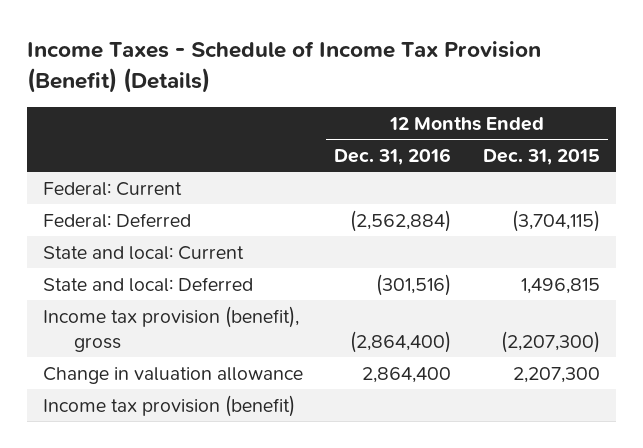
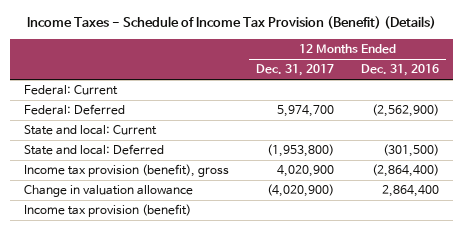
[482,149,600,166] Dec. 31, 2015 -> none
none -> [255,64,334,77] Dec. 31, 2017
[350,209,452,232] (2,562,884) -> [372,104,440,118] (2,562,900)
[376,273,452,296] (301,516) -> [383,144,440,158] (301,500)

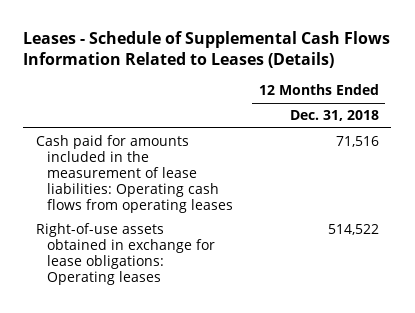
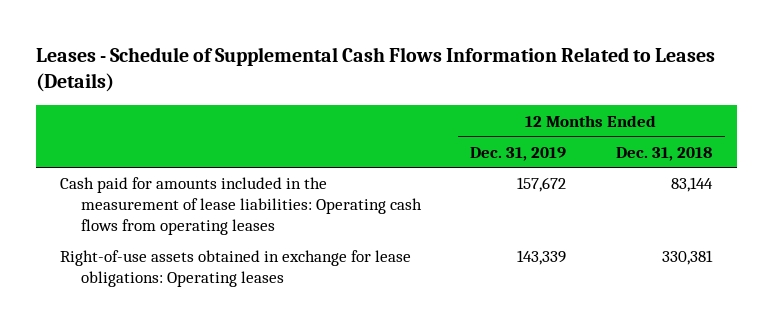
none -> [470,146,567,161] Dec. 31, 2019
[335,136,379,148] 71,516 -> [671,177,714,193] 83,144
[327,224,379,236] 514,522 -> [662,250,714,266] 330,381

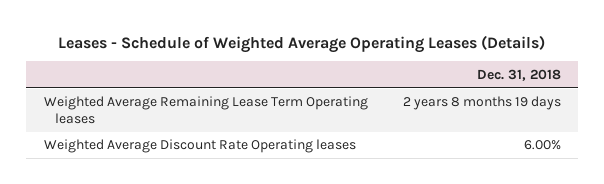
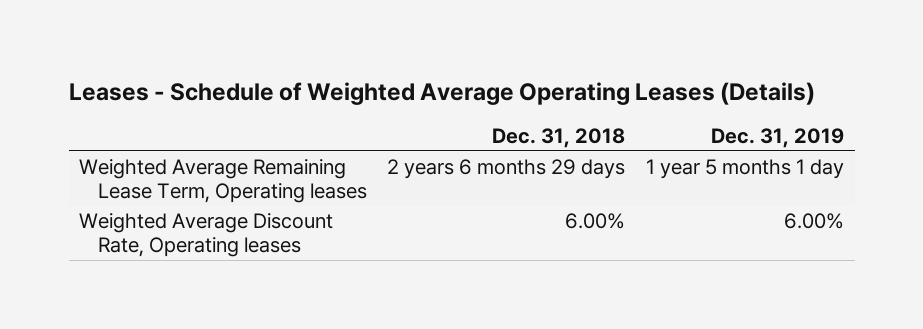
none -> [711,127,845,148] Dec. 31, 2019
[43,96,368,125] Weighted Average Remaining Lease Term Operating leases -> [79,159,367,204] Weighted Average Remaining Lease Term, Operating leases
[402,96,561,111] 2 years 8 months 19 days -> [387,159,626,180] 2 years 6 months 29 days
[43,139,356,154] Weighted Average Discount Rate Operating leases -> [79,213,334,258] Weighted Average Discount Rate, Operating leases

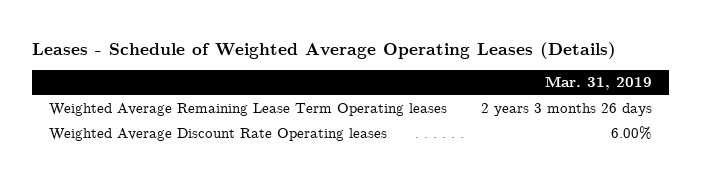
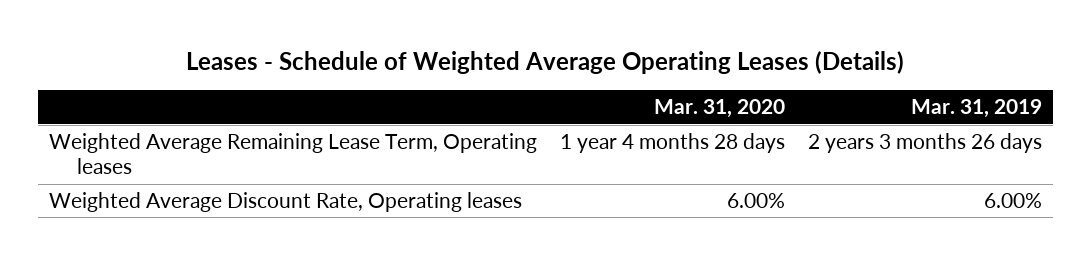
none -> [653,99,785,119] Mar. 31, 2020
[49,103,448,117] Weighted Average Remaining Lease Term Operating leases -> [49,133,538,175] Weighted Average Remaining Lease Term, Operating leases
[49,128,388,142] Weighted Average Discount Rate Operating leases -> [49,192,523,213] Weighted Average Discount Rate, Operating leases

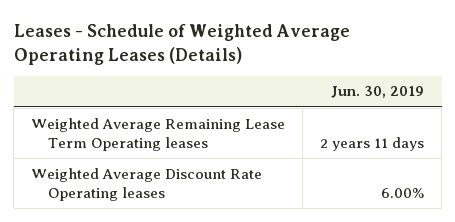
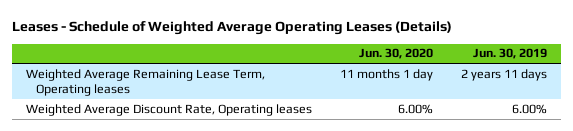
none -> [358,48,433,60] Jun. 30, 2020
[31,117,286,152] Weighted Average Remaining Lease Term Operating leases -> [25,68,265,97] Weighted Average Remaining Lease Term, Operating leases
[31,167,263,202] Weighted Average Discount Rate Operating leases -> [25,103,312,116] Weighted Average Discount Rate, Operating leases

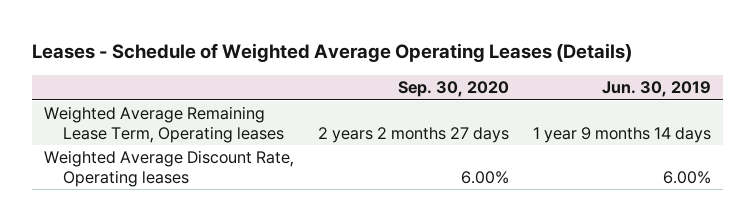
[358,48,433,60] Jun. 30, 2020 -> none
none -> [398,81,510,98] Sep. 30, 2020
[460,68,547,81] 2 years 11 days -> [532,126,711,143] 1 year 9 months 14 days

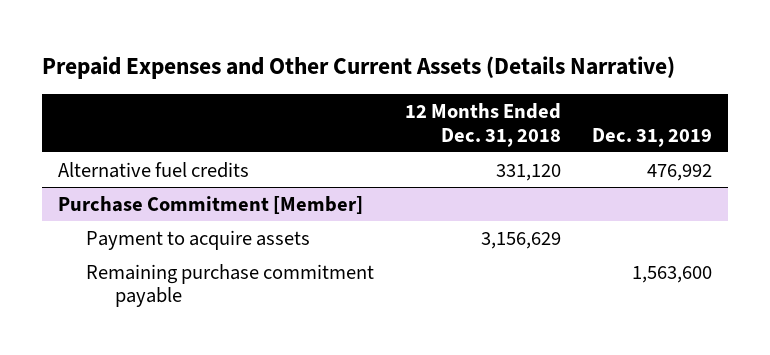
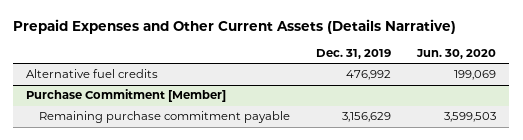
[405,102,562,147] 12 Months Ended Dec. 31, 2018 -> none
none -> [416,49,497,60] Jun. 30, 2020
[86,229,311,250] Payment to acquire assets -> none
[632,265,713,283] 1,563,600 -> [342,112,392,123] 3,156,629

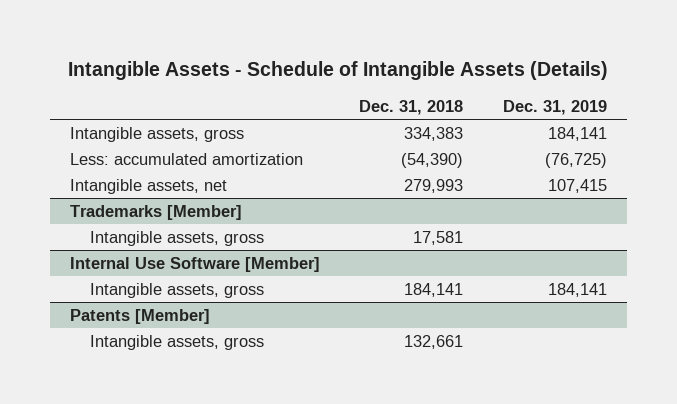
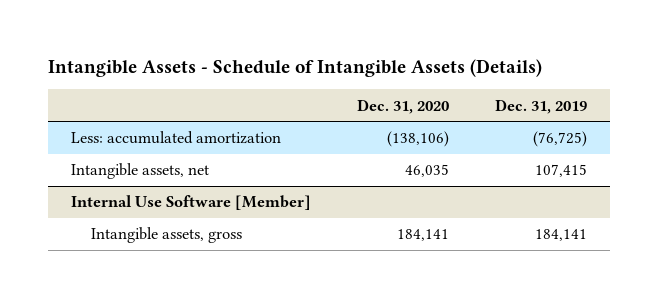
[359,99,464,115] Dec. 31, 2018 -> none
none -> [356,98,449,114] Dec. 31, 2020
[69,127,244,143] Intangible assets, gross -> none
[69,205,242,221] Trademarks [Member] -> none
[90,231,265,247] Intangible assets, gross -> none
[69,309,210,325] Patents [Member] -> none
[90,335,265,351] Intangible assets, gross -> none

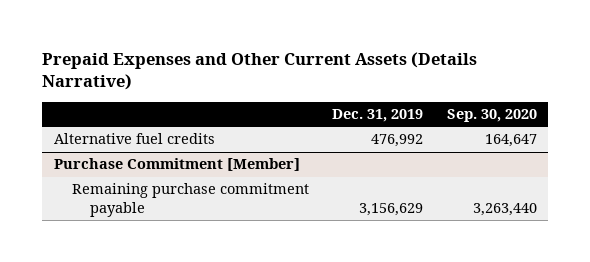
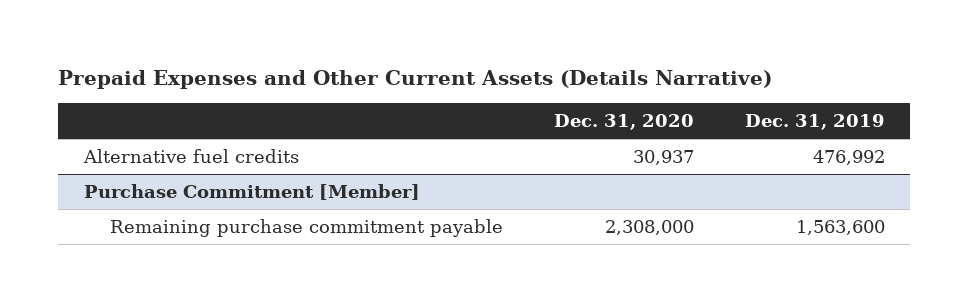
[446,109,537,123] Sep. 30, 2020 -> none
none -> [553,113,694,130] Dec. 31, 2020
[359,203,424,217] 3,156,629 -> [795,220,885,236] 1,563,600

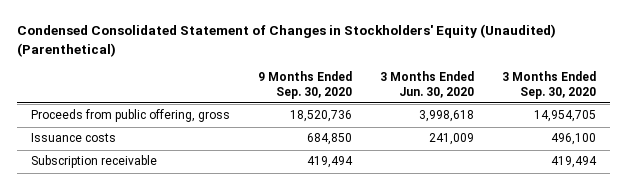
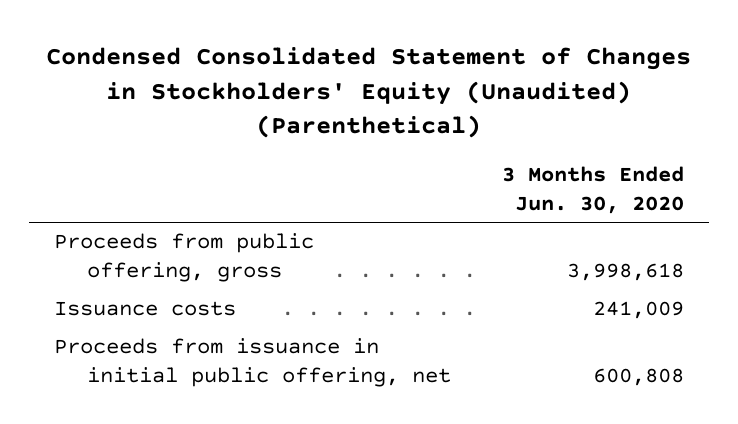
[257,71,352,99] 9 Months Ended Sep. 30, 2020 -> none
[502,71,597,99] 3 Months Ended Sep. 30, 2020 -> none
[30,155,157,169] Subscription receivable -> none
none -> [54,338,452,388] Proceeds from issuance in initial public offering, net

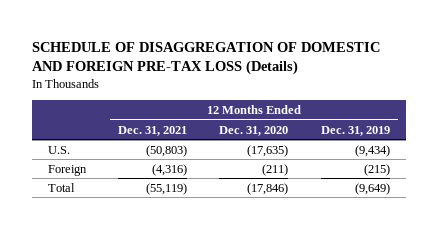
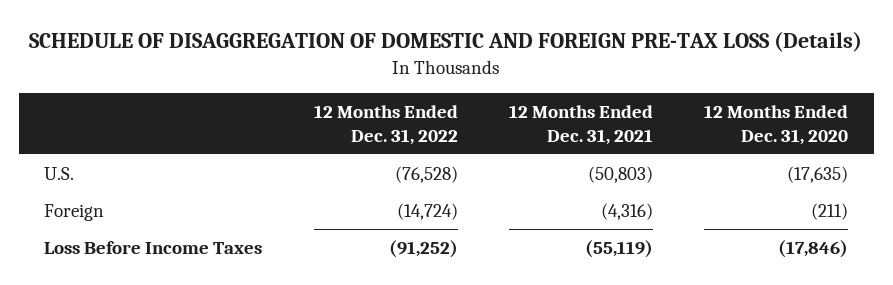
[320,125,390,136] Dec. 31, 2019 -> none
none -> [313,105,458,145] 12 Months Ended Dec. 31, 2022
[48,182,76,192] Total -> [44,240,263,254] Loss Before Income Taxes

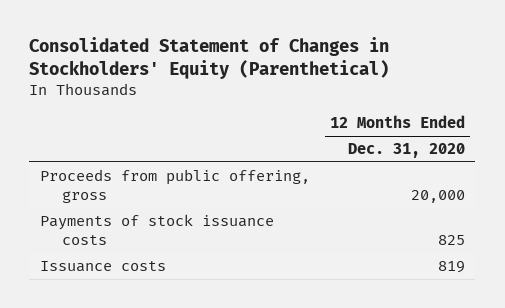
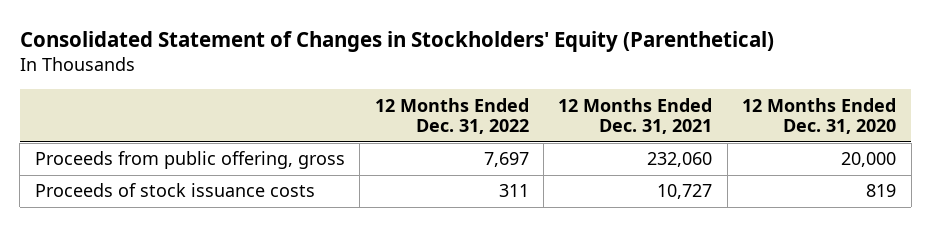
none -> [374,97,529,135] 12 Months Ended Dec. 31, 2022
none -> [558,97,713,135] 12 Months Ended Dec. 31, 2021
[39,214,274,246] Payments of stock issuance costs -> none
[39,261,166,273] Issuance costs -> [34,183,315,198] Proceeds of stock issuance costs

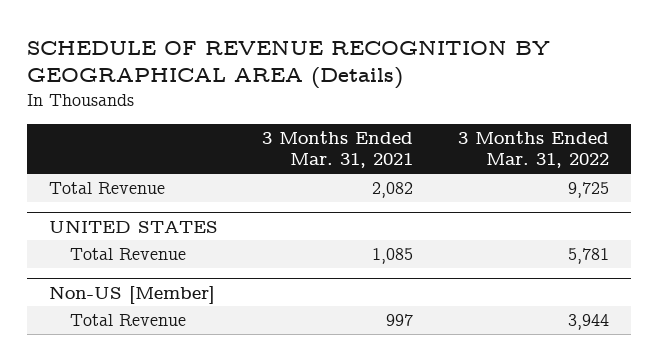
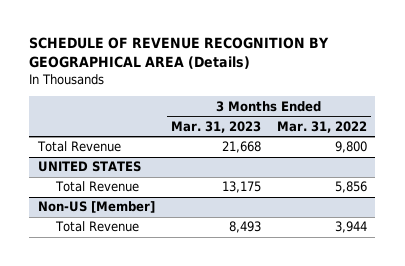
[262,131,414,169] 3 Months Ended Mar. 31, 2021 -> none
none -> [170,120,261,133] Mar. 31, 2023
[567,182,609,199] 9,725 -> [335,141,368,154] 9,800
[567,248,609,265] 5,781 -> [335,181,368,194] 5,856

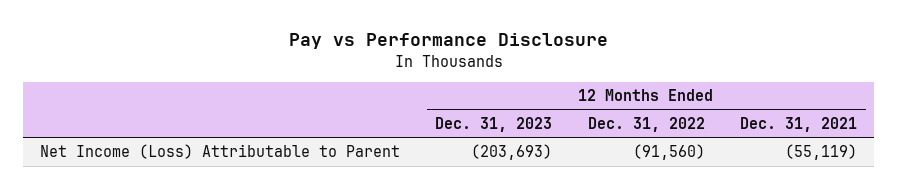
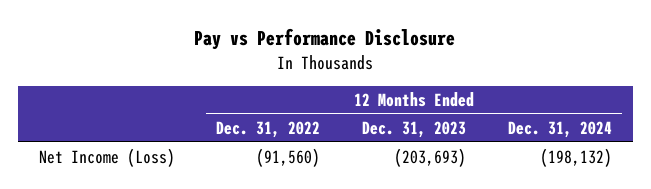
[739,116,857,132] Dec. 31, 2021 -> none
none -> [507,120,612,138] Dec. 31, 2024
[40,144,401,160] Net Income (Loss) Attributable to Parent -> [38,148,175,168] Net Income (Loss)

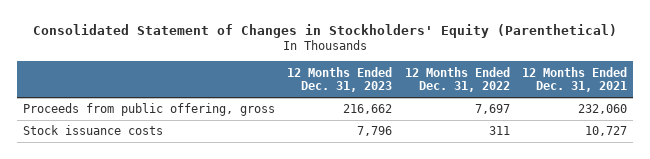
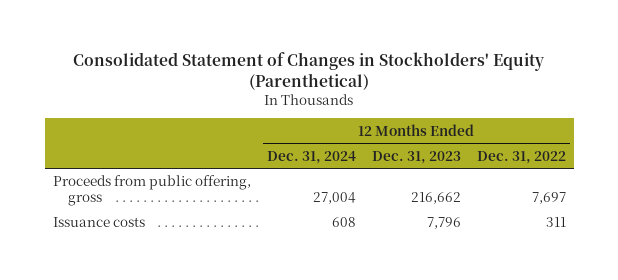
[522,66,628,93] 12 Months Ended Dec. 31, 2021 -> none
none -> [266,150,356,164] Dec. 31, 2024
[23,125,164,136] Stock issuance costs -> [52,217,145,228] Issuance costs

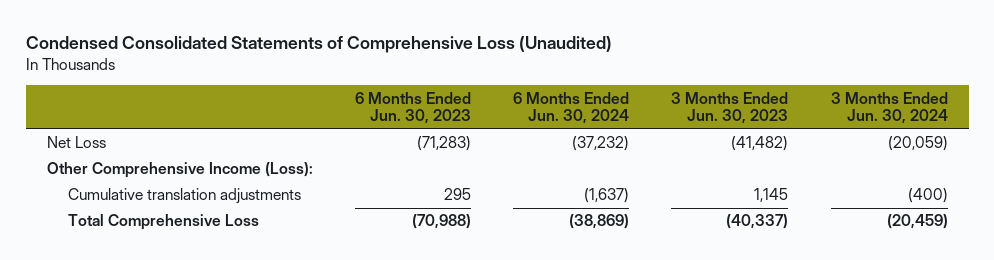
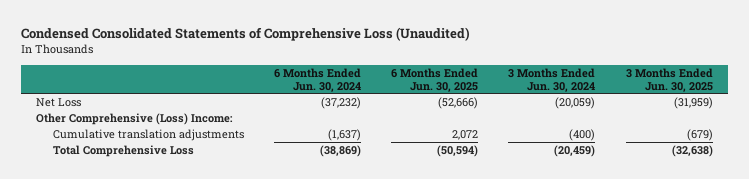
[355,91,472,125] 6 Months Ended Jun. 30, 2023 -> none
[671,91,789,125] 3 Months Ended Jun. 30, 2023 -> none
none -> [391,67,479,92] 6 Months Ended Jun. 30, 2025
none -> [625,67,713,92] 3 Months Ended Jun. 30, 2025
[46,162,313,179] Other Comprehensive Income (Loss): -> [36,112,234,125] Other Comprehensive (Loss) Income:

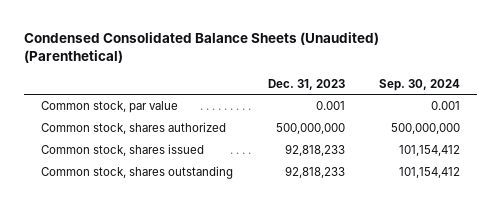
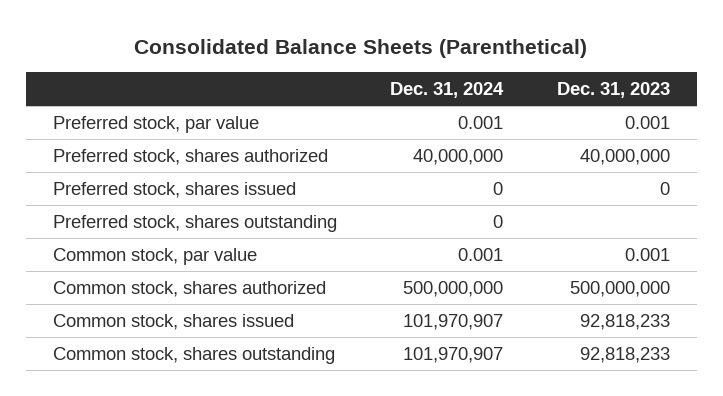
[24,31,380,63] Condensed Consolidated Balance Sheets (Unaudited) (Parenthetical) -> [134,39,588,59] Consolidated Balance Sheets (Parenthetical)
[378,78,460,91] Sep. 30, 2024 -> none
none -> [390,82,505,99] Dec. 31, 2024
none -> [52,115,259,133] Preferred stock, par value
none -> [52,148,328,165] Preferred stock, shares authorized
none -> [52,181,296,198] Preferred stock, shares issued
none -> [52,214,337,232] Preferred stock, shares outstanding

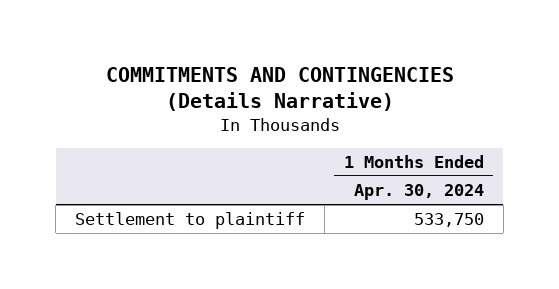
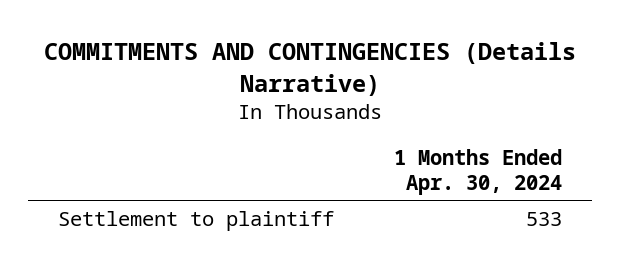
[413,213,484,228] 533,750 -> [525,212,562,227] 533

